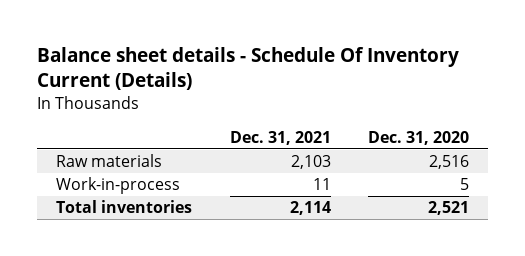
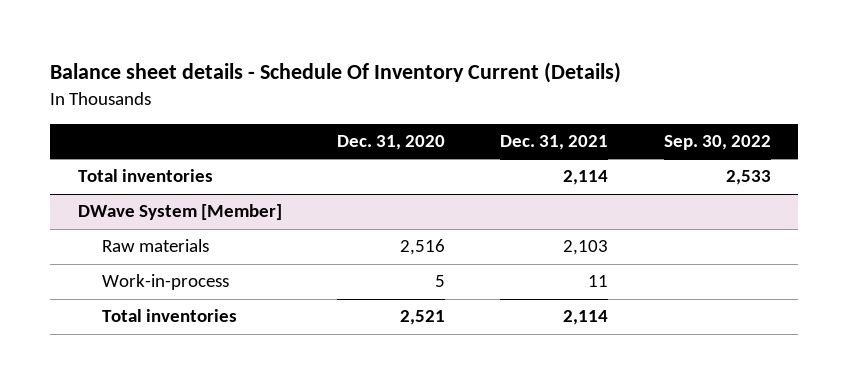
none -> [663,135,771,151] Sep. 30, 2022
none -> [77,169,213,183] Total inventories
none -> [77,204,282,221] DWave System [Member]

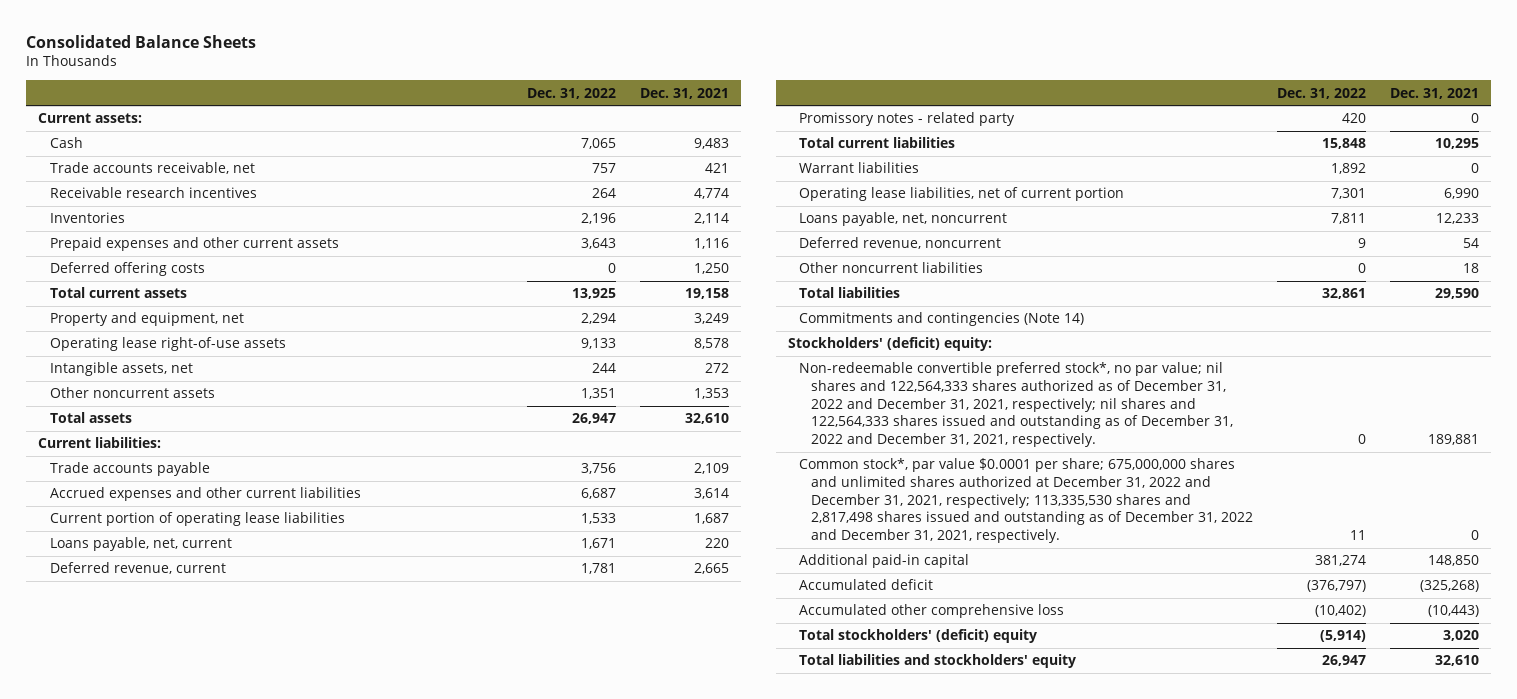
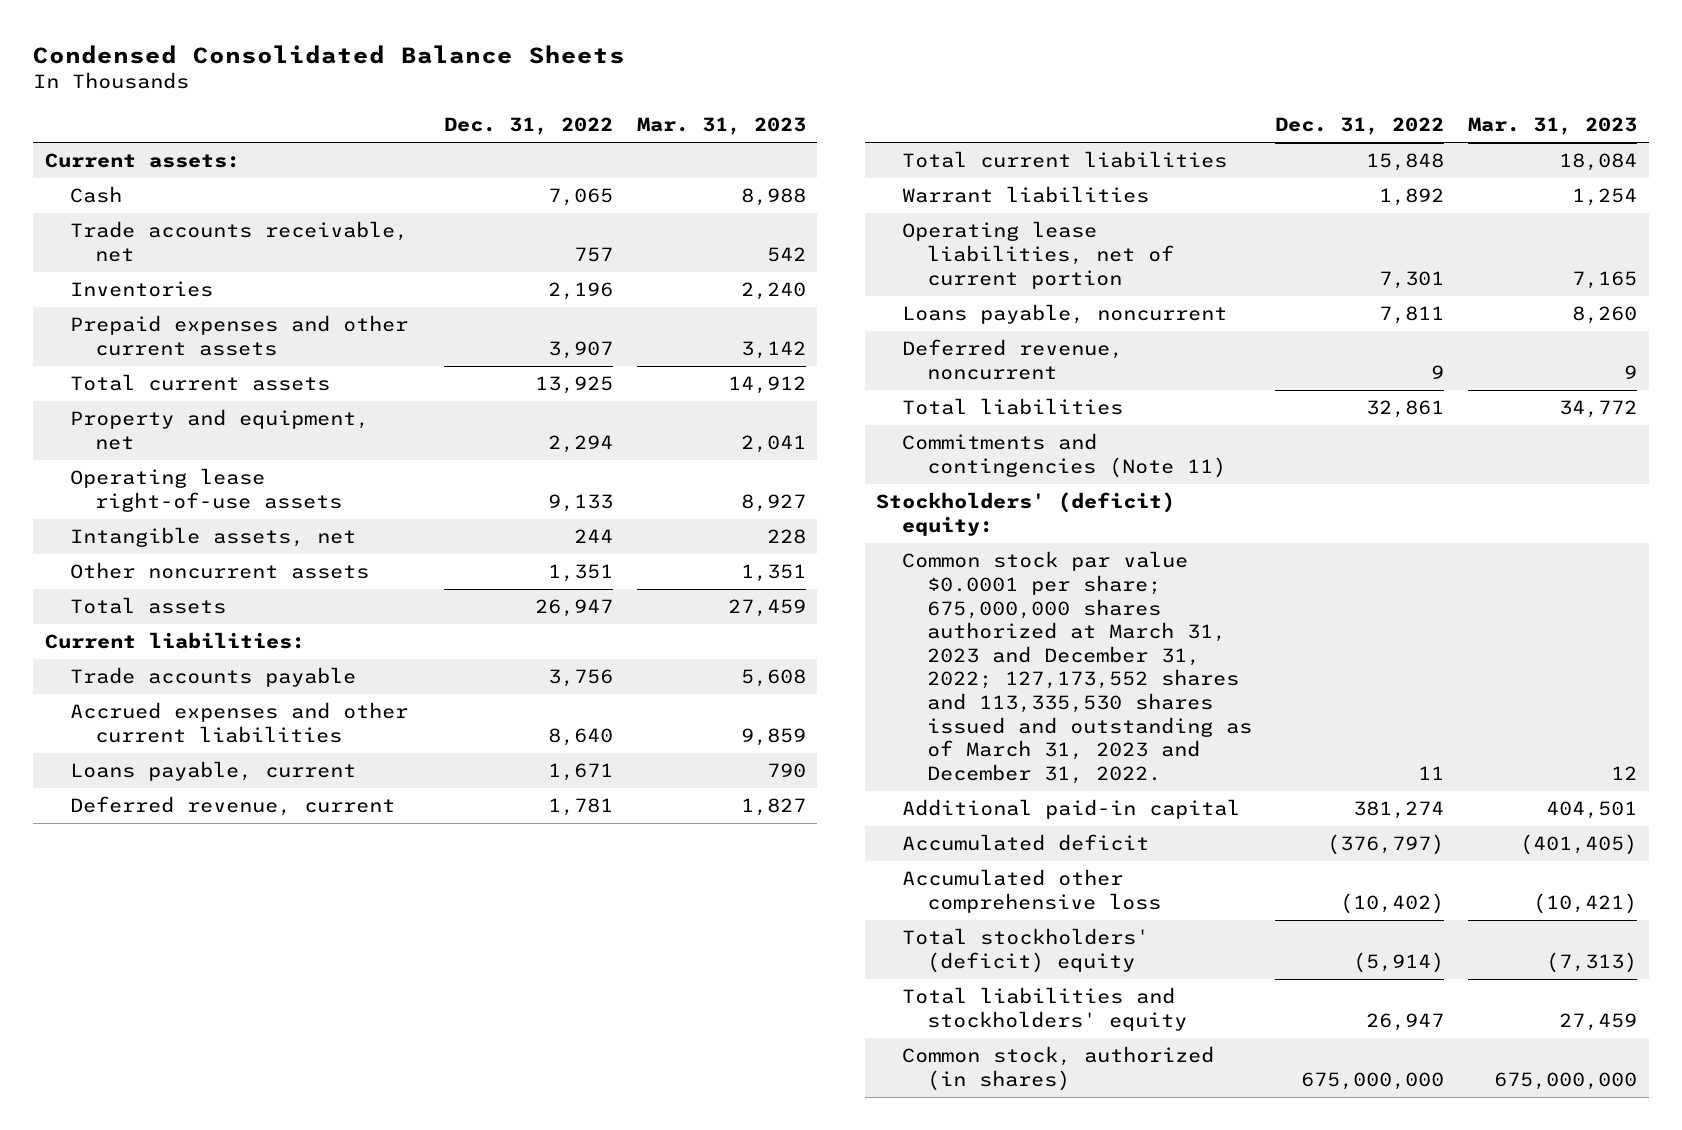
[26,34,257,48] Consolidated Balance Sheets -> [33,44,626,64] Condensed Consolidated Balance Sheets
[640,87,730,99] Dec. 31, 2021 -> none
none -> [636,117,806,136] Mar. 31, 2023
[49,187,257,199] Receivable research incentives -> none
[49,262,205,277] Deferred offering costs -> none
[581,238,617,250] 3,643 -> [547,340,613,359] 3,907
[49,512,345,527] Current portion of operating lease liabilities -> none
[581,488,617,500] 6,687 -> [547,727,613,746] 8,640
[49,537,232,552] Loans payable, net, current -> [70,761,357,782] Loans payable, current
[799,112,1016,127] Promissory notes - related party -> none
[799,212,1008,227] Loans payable, net, noncurrent -> [901,304,1227,325] Loans payable, noncurrent
[799,262,984,274] Other noncurrent liabilities -> none
[799,312,1085,327] Commitments and contingencies (Note 14) -> [901,433,1226,478] Commitments and contingencies (Note 11)
[799,362,1234,447] Non-redeemable convertible preferred stock*, no par value; nil shares and 122,564,333 shares authorized as of December 31, 2022 and December 31, 2021, respectively; nil shares and 122,564,333 shares issued and outstanding as of December 31, 2022 and December 31, 2021, respectively. -> none
[799,458,1254,543] Common stock*, par value $0.0001 per share; 675,000,000 shares and unlimited shares authorized at December 31, 2022 and December 31, 2021, respectively; 113,335,530 shares and 2,817,498 shares issued and outstanding as of December 31, 2022 and December 31, 2021, respectively. -> [901,551,1252,784] Common stock par value $0.0001 per share; 675,000,000 shares authorized at March 31, 2023 and December 31, 2022; 127,173,552 shares and 113,335,530 shares issued and outstanding as of March 31, 2023 and December 31, 2022.
none -> [901,1046,1214,1091] Common stock, authorized (in shares)

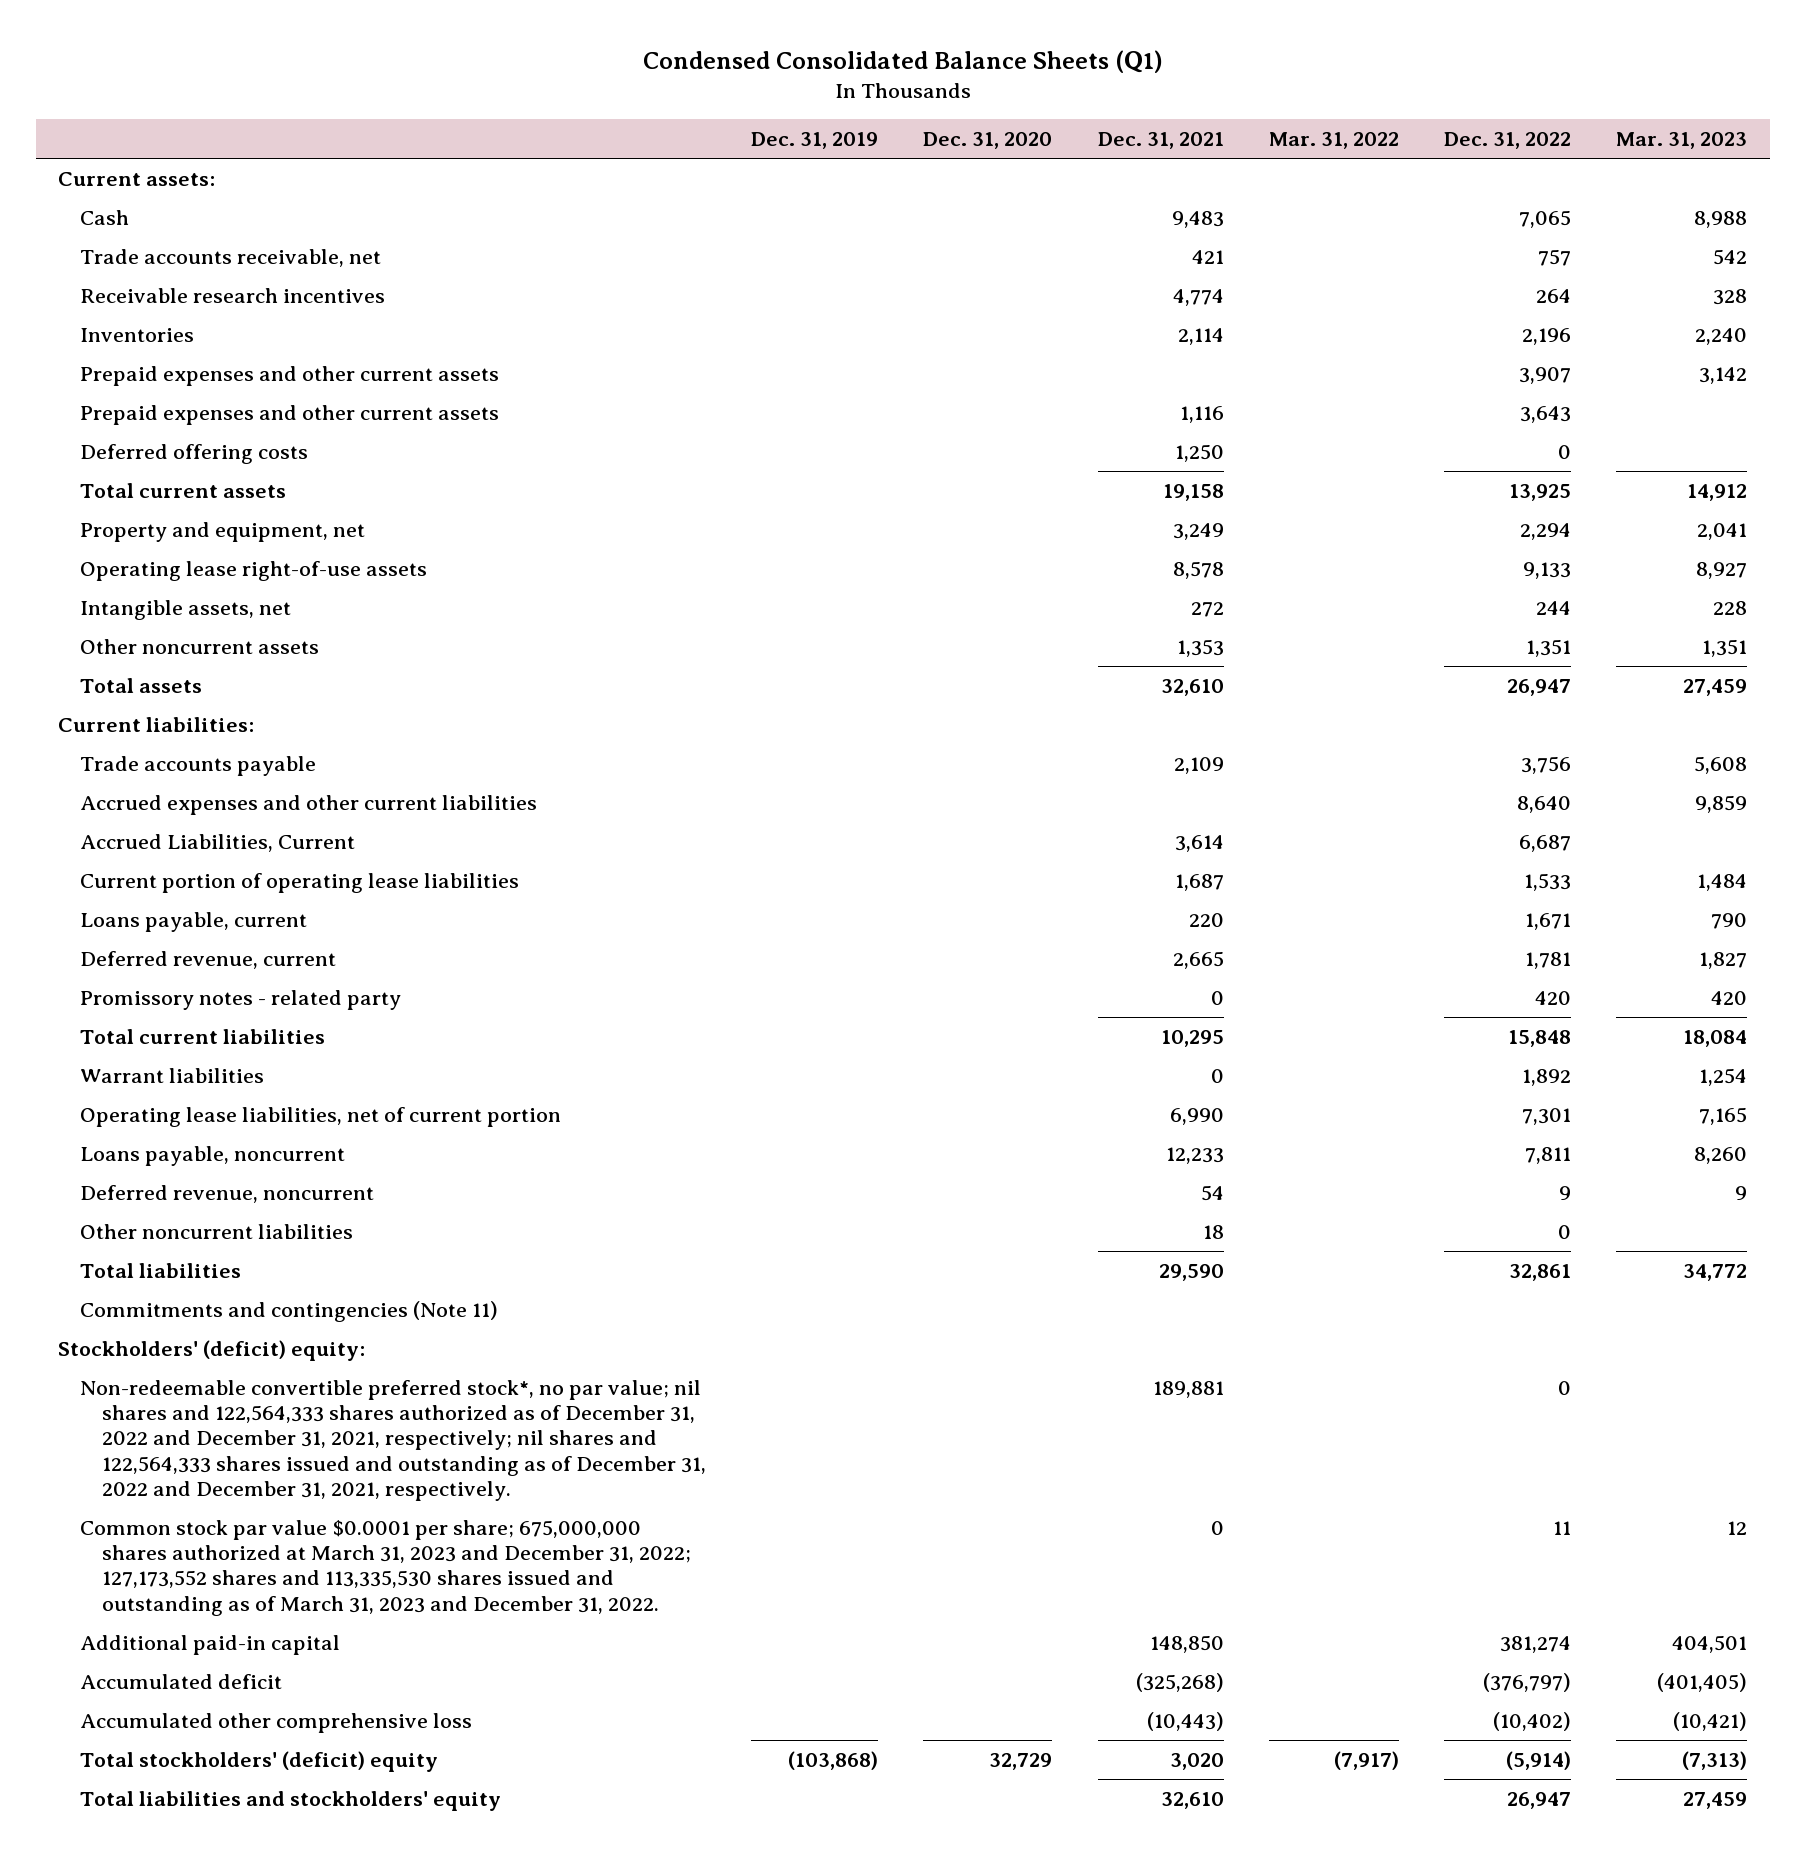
[33,44,626,64] Condensed Consolidated Balance Sheets -> [642,49,1163,73] Condensed Consolidated Balance Sheets (Q1)
none -> [751,132,879,150] Dec. 31, 2019
none -> [923,132,1053,150] Dec. 31, 2020
none -> [1097,132,1224,150] Dec. 31, 2021
none -> [1268,132,1399,150] Mar. 31, 2022
none -> [80,287,386,303] Receivable research incentives
none -> [80,404,500,425] Prepaid expenses and other current assets
none -> [80,443,309,464] Deferred offering costs
none -> [80,833,356,852] Accrued Liabilities, Current
none -> [80,872,520,893] Current portion of operating lease liabilities
none -> [80,989,402,1010] Promissory notes - related party
none -> [80,1223,354,1239] Other noncurrent liabilities
none -> [80,1379,706,1501] Non-redeemable convertible preferred stock*, no par value; nil shares and 122,564,333 shares authorized as of December 31, 2022 and December 31, 2021, respectively; nil shares and 122,564,333 shares issued and outstanding as of December 31, 2022 and December 31, 2021, respectively.
[901,1046,1214,1091] Common stock, authorized (in shares) -> none

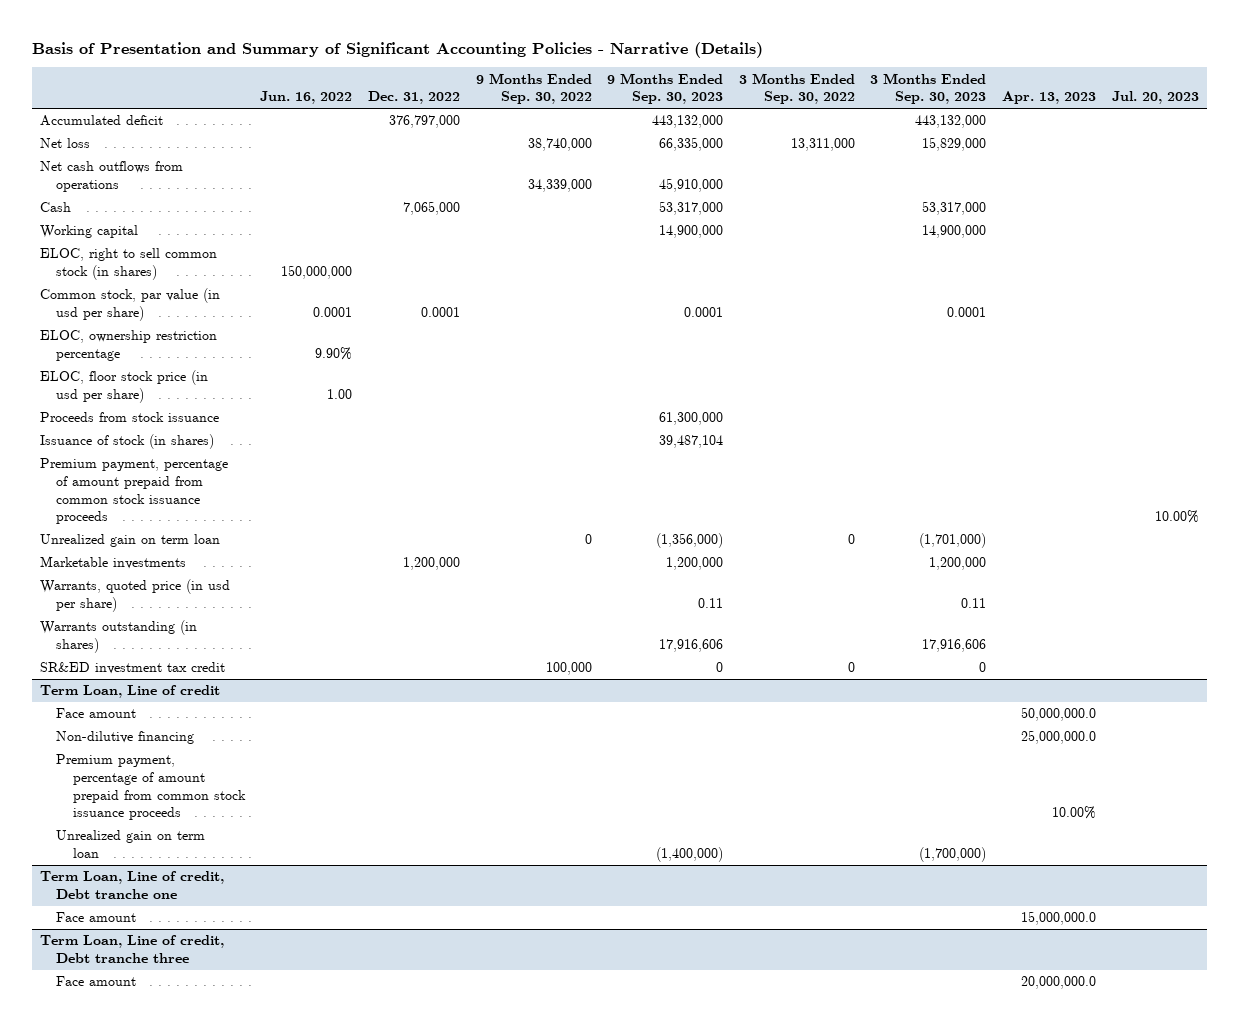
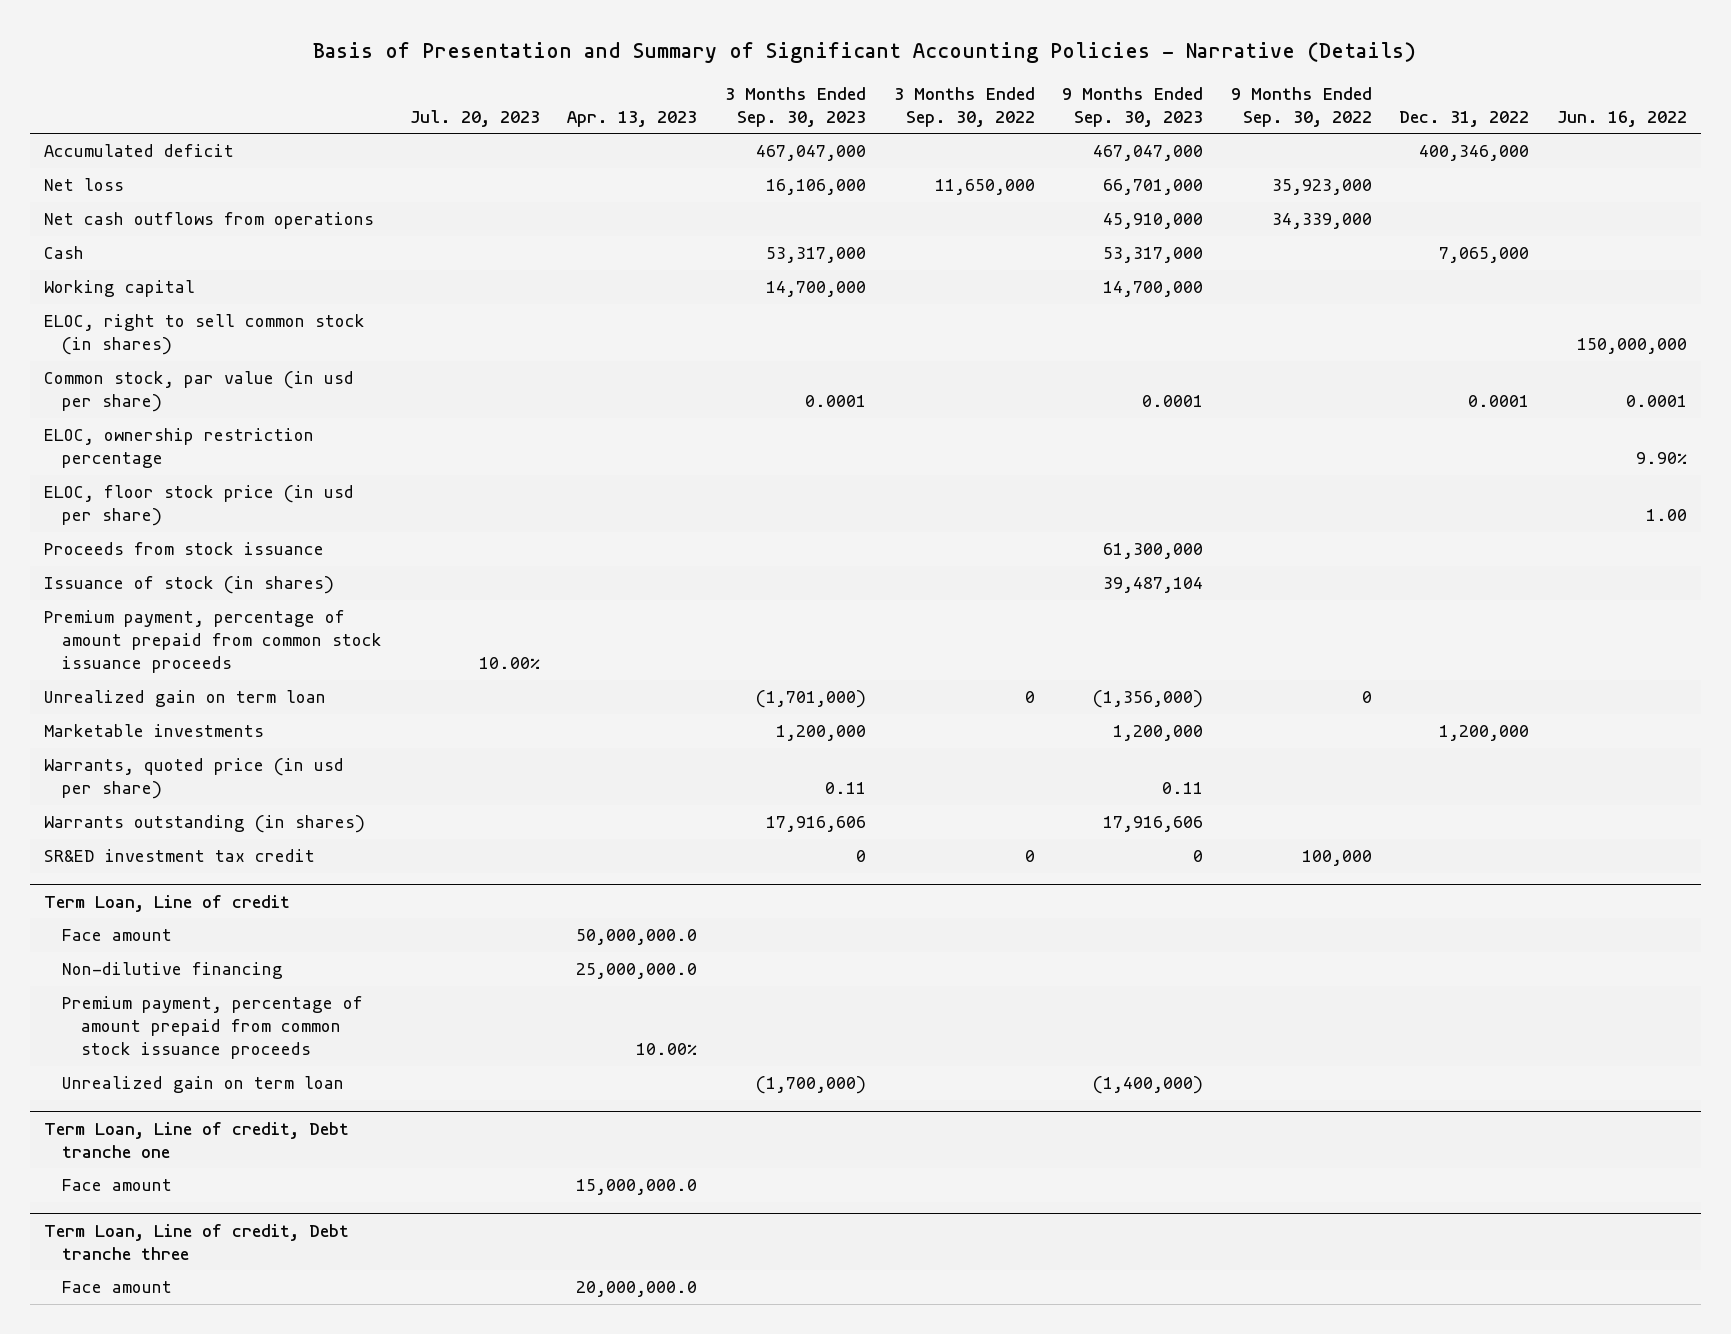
[388,115,460,129] 376,797,000 -> [1419,145,1530,162] 400,346,000
[652,115,724,129] 443,132,000 -> [1093,145,1204,162] 467,047,000
[915,115,987,129] 443,132,000 -> [755,145,866,162] 467,047,000
[527,138,592,152] 38,740,000 -> [1271,179,1372,196] 35,923,000
[659,137,724,152] 66,335,000 -> [1103,179,1204,196] 66,701,000
[790,138,855,152] 13,311,000 -> [934,179,1035,196] 11,650,000
[922,137,987,152] 15,829,000 -> [765,179,866,196] 16,106,000
[659,225,724,239] 14,900,000 -> [1103,281,1204,298] 14,700,000
[922,225,987,239] 14,900,000 -> [765,281,866,298] 14,700,000

